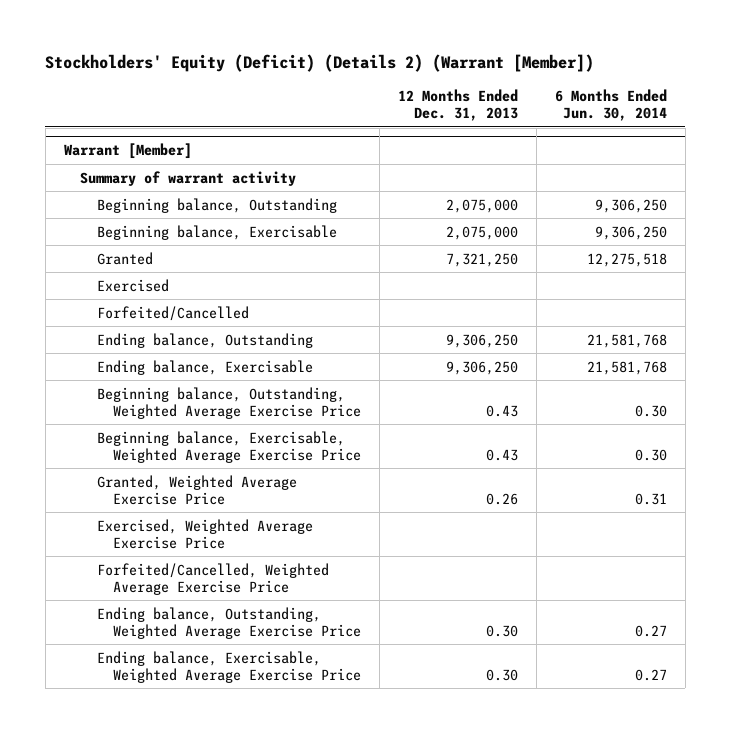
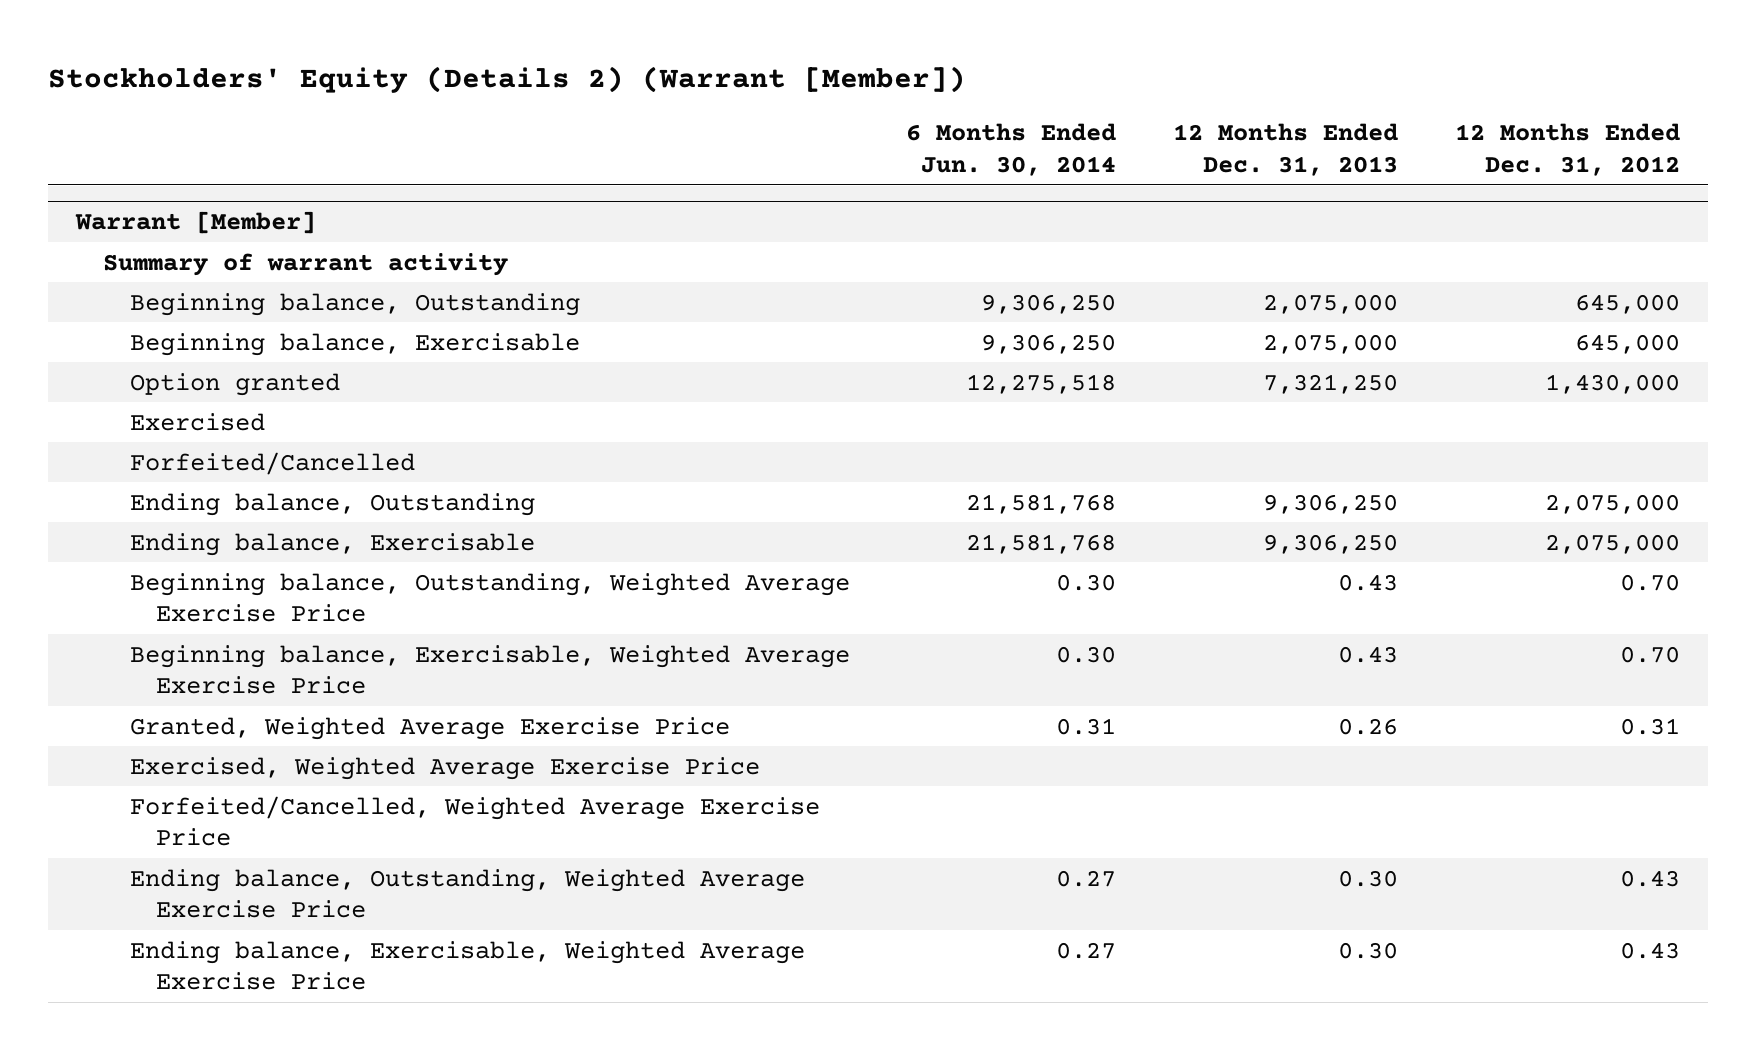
[45,53,595,72] Stockholders' Equity (Deficit) (Details 2) (Warrant [Member]) -> [47,66,966,94] Stockholders' Equity (Details 2) (Warrant [Member])
none -> [1454,123,1680,177] 12 Months Ended Dec. 31, 2012
[96,251,153,265] Granted -> [129,372,340,396] Option granted

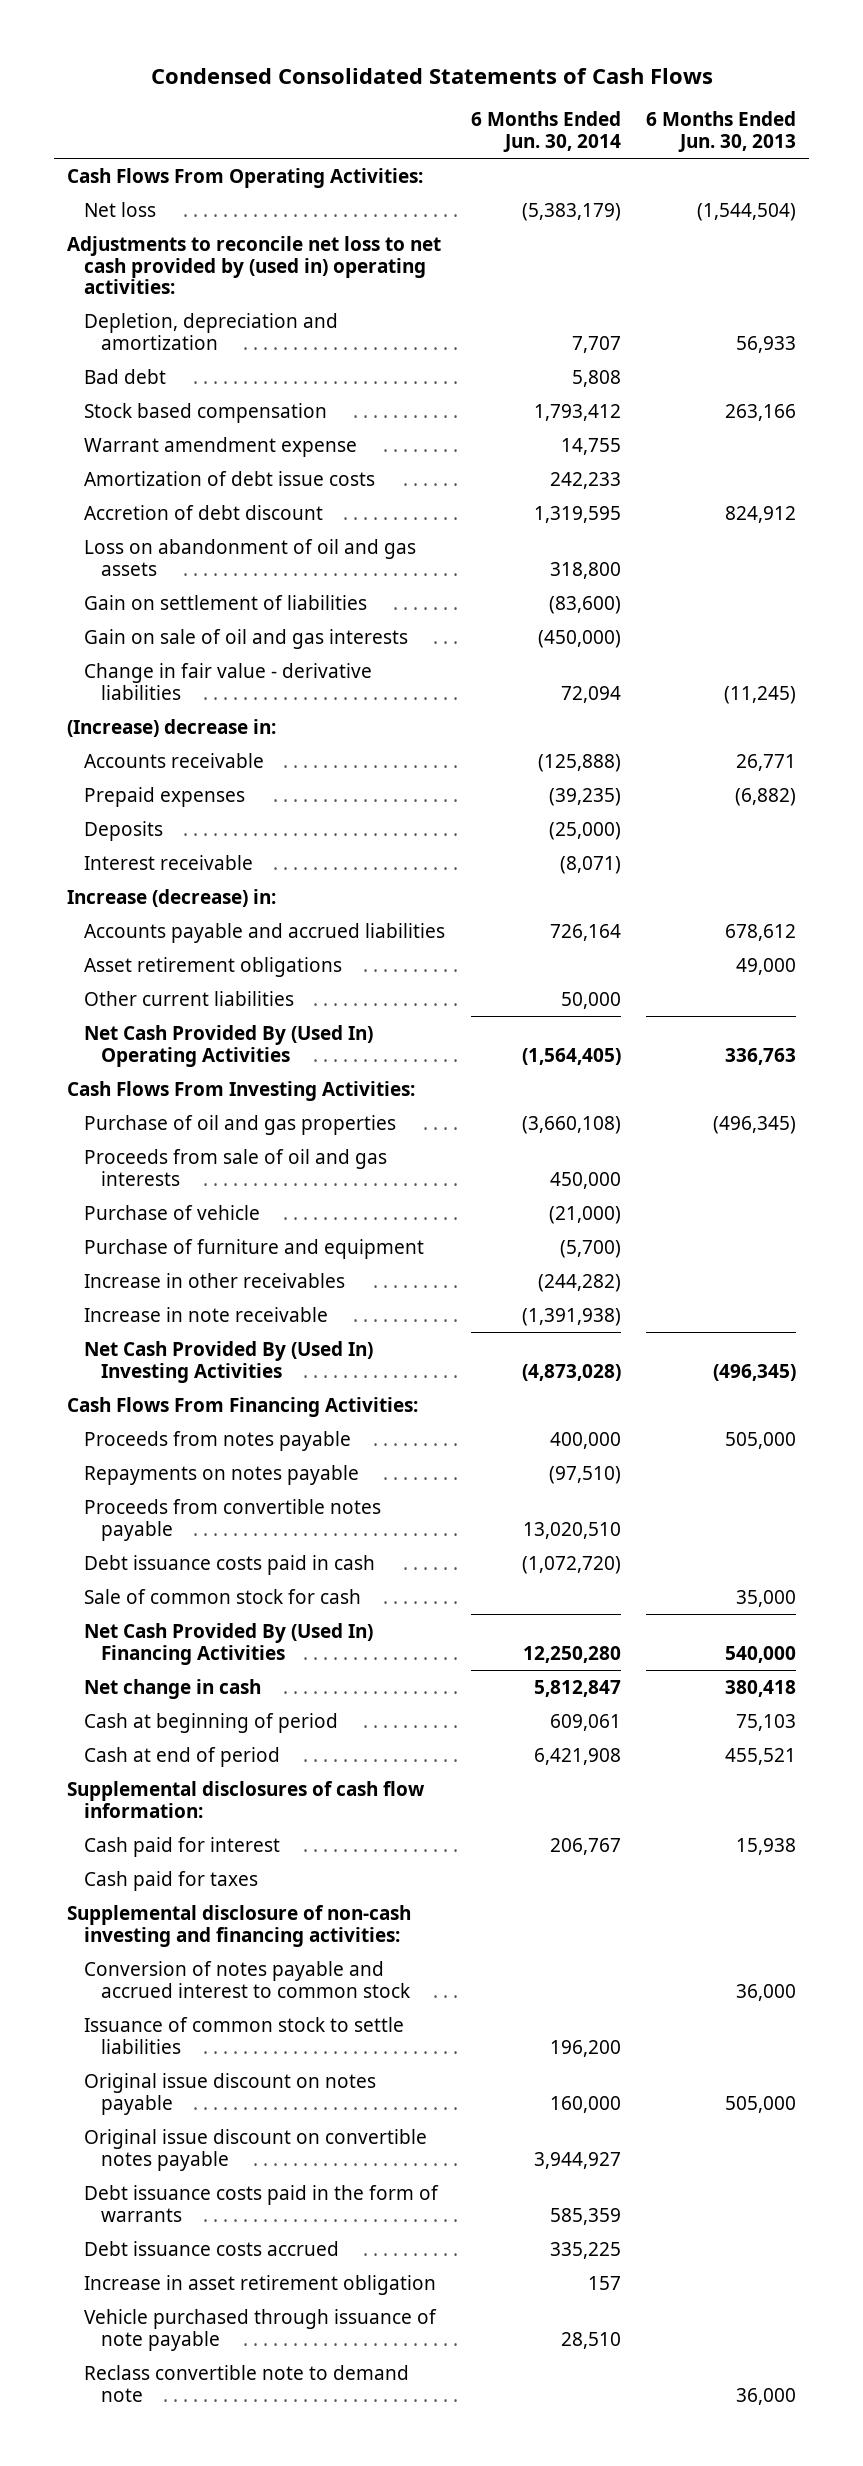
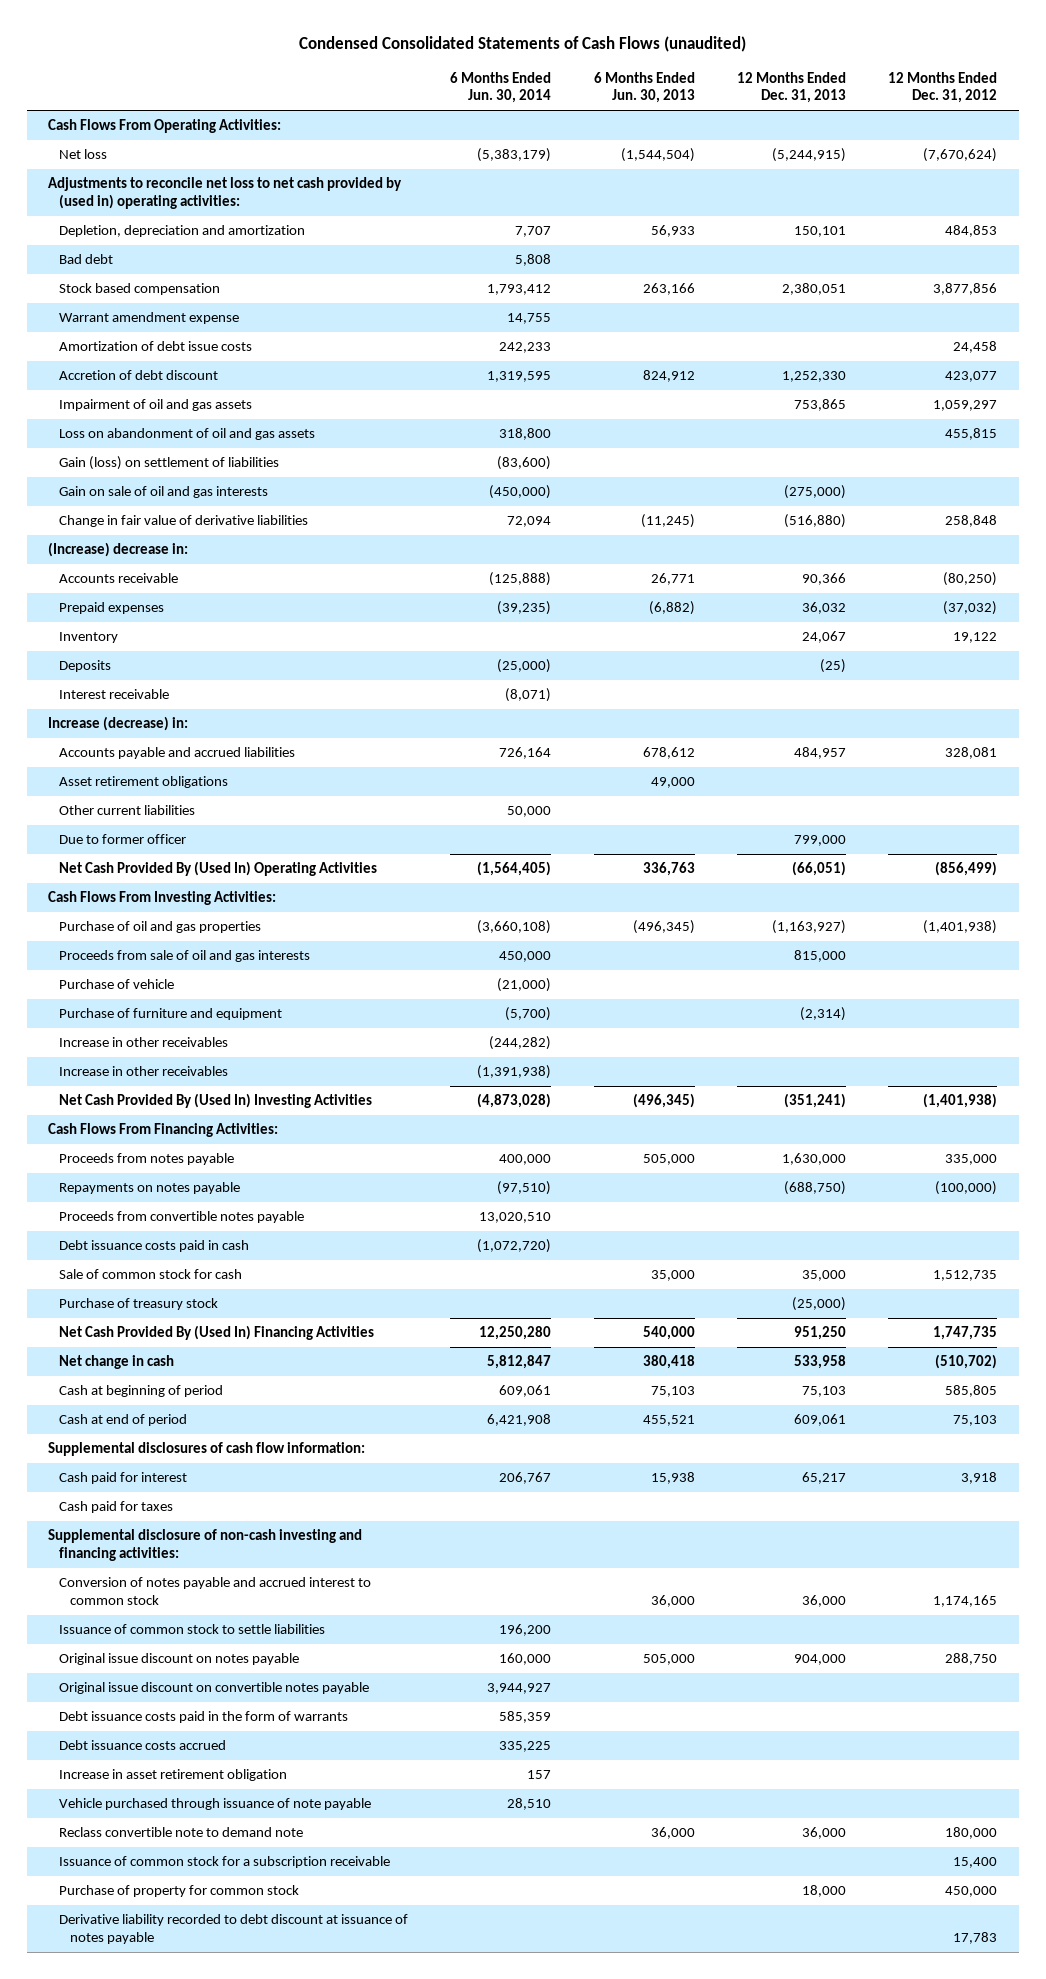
[150,67,713,84] Condensed Consolidated Statements of Cash Flows -> [298,36,746,53] Condensed Consolidated Statements of Cash Flows (unaudited)
none -> [737,71,847,104] 12 Months Ended Dec. 31, 2013
none -> [888,71,998,104] 12 Months Ended Dec. 31, 2012
none -> [59,399,253,412] Impairment of oil and gas assets
[84,594,368,610] Gain on settlement of liabilities -> [59,456,280,471] Gain (loss) on settlement of liabilities
[84,662,373,700] Change in fair value - derivative liabilities -> [59,515,309,528] Change in fair value of derivative liabilities
none -> [59,632,119,644] Inventory
none -> [59,834,187,845] Due to former officer
[84,1306,329,1322] Increase in note receivable -> [59,1066,229,1077] Increase in other receivables
none -> [59,1298,219,1311] Purchase of treasury stock
none -> [59,1856,391,1869] Issuance of common stock for a subscription receivable
none -> [59,1885,300,1898] Purchase of property for common stock
none -> [59,1914,409,1944] Derivative liability recorded to debt discount at issuance of notes payable

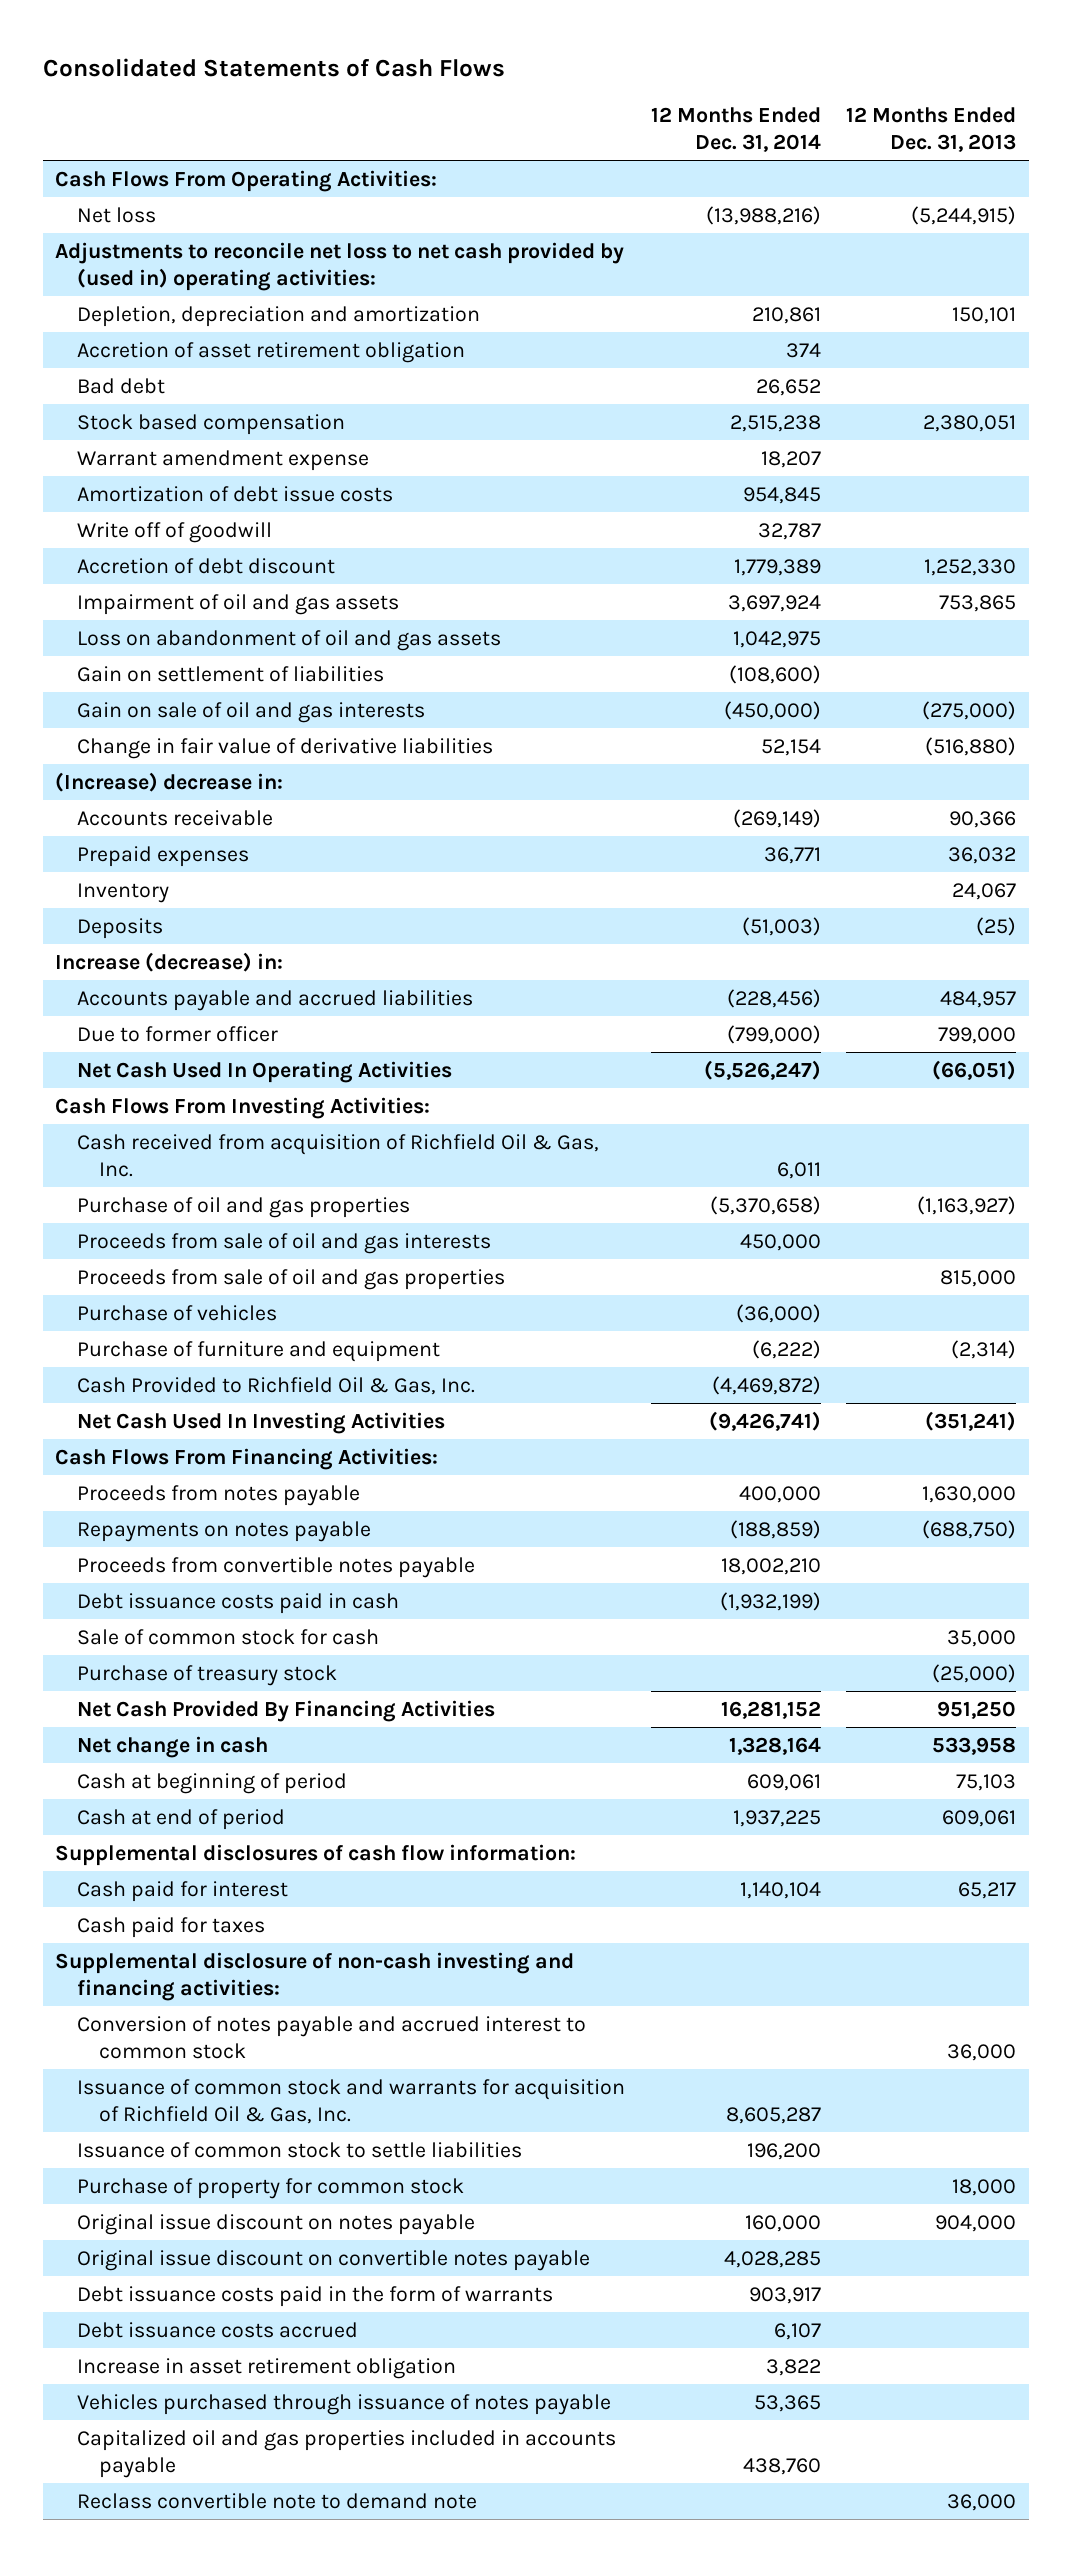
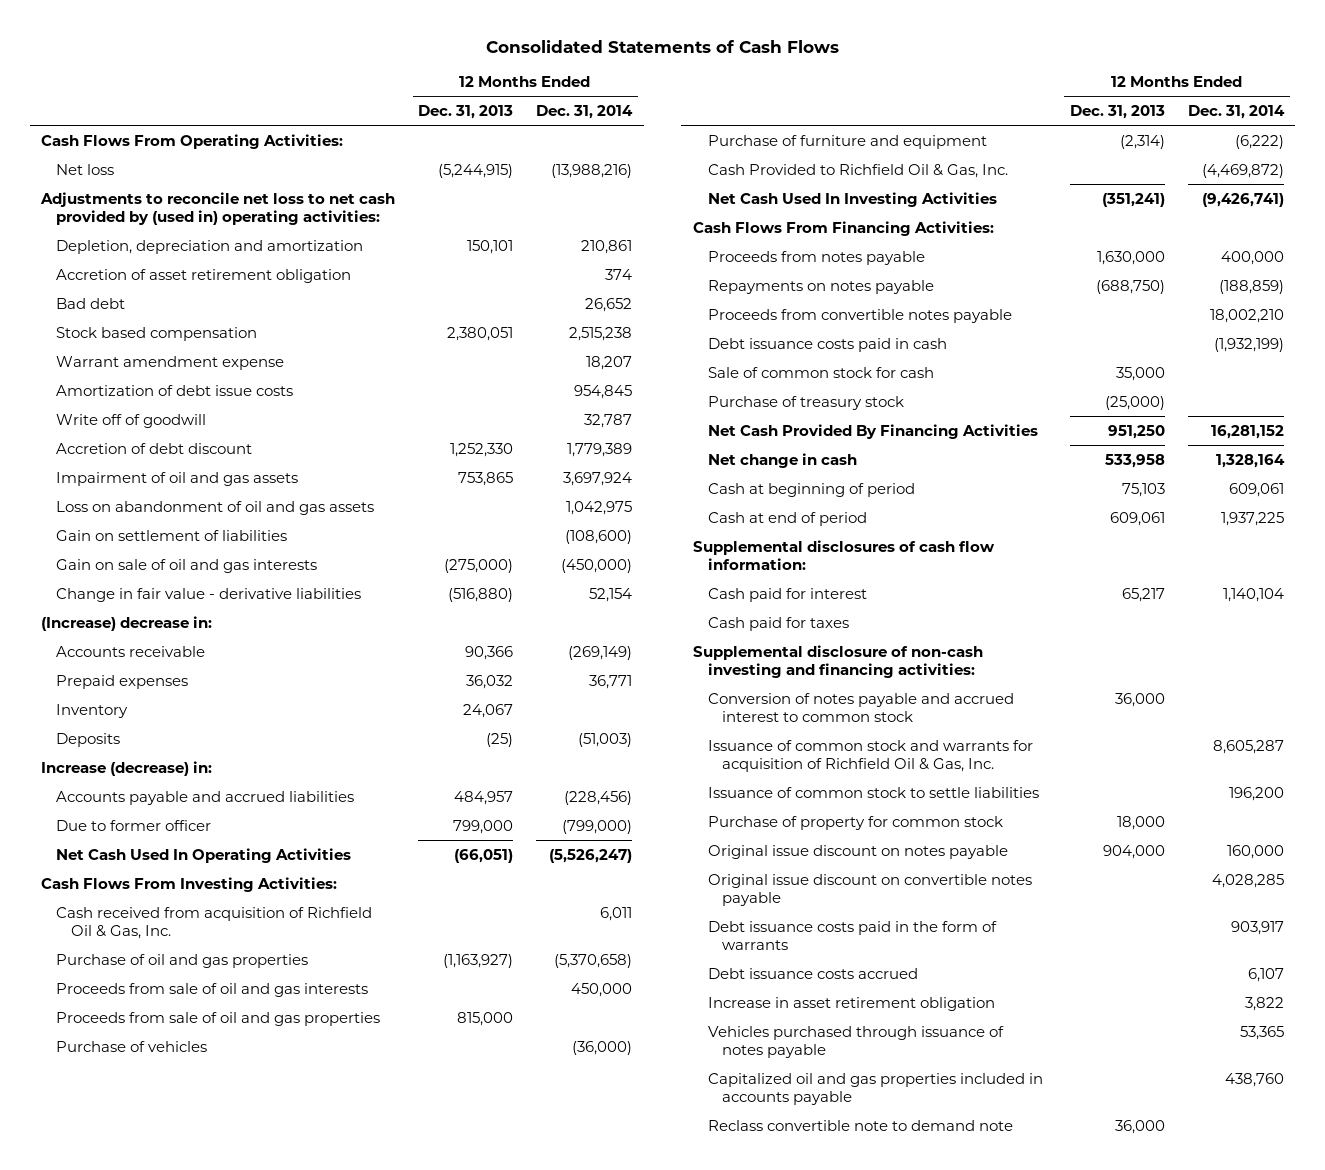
[77,737,494,759] Change in fair value of derivative liabilities -> [56,587,362,602] Change in fair value - derivative liabilities

